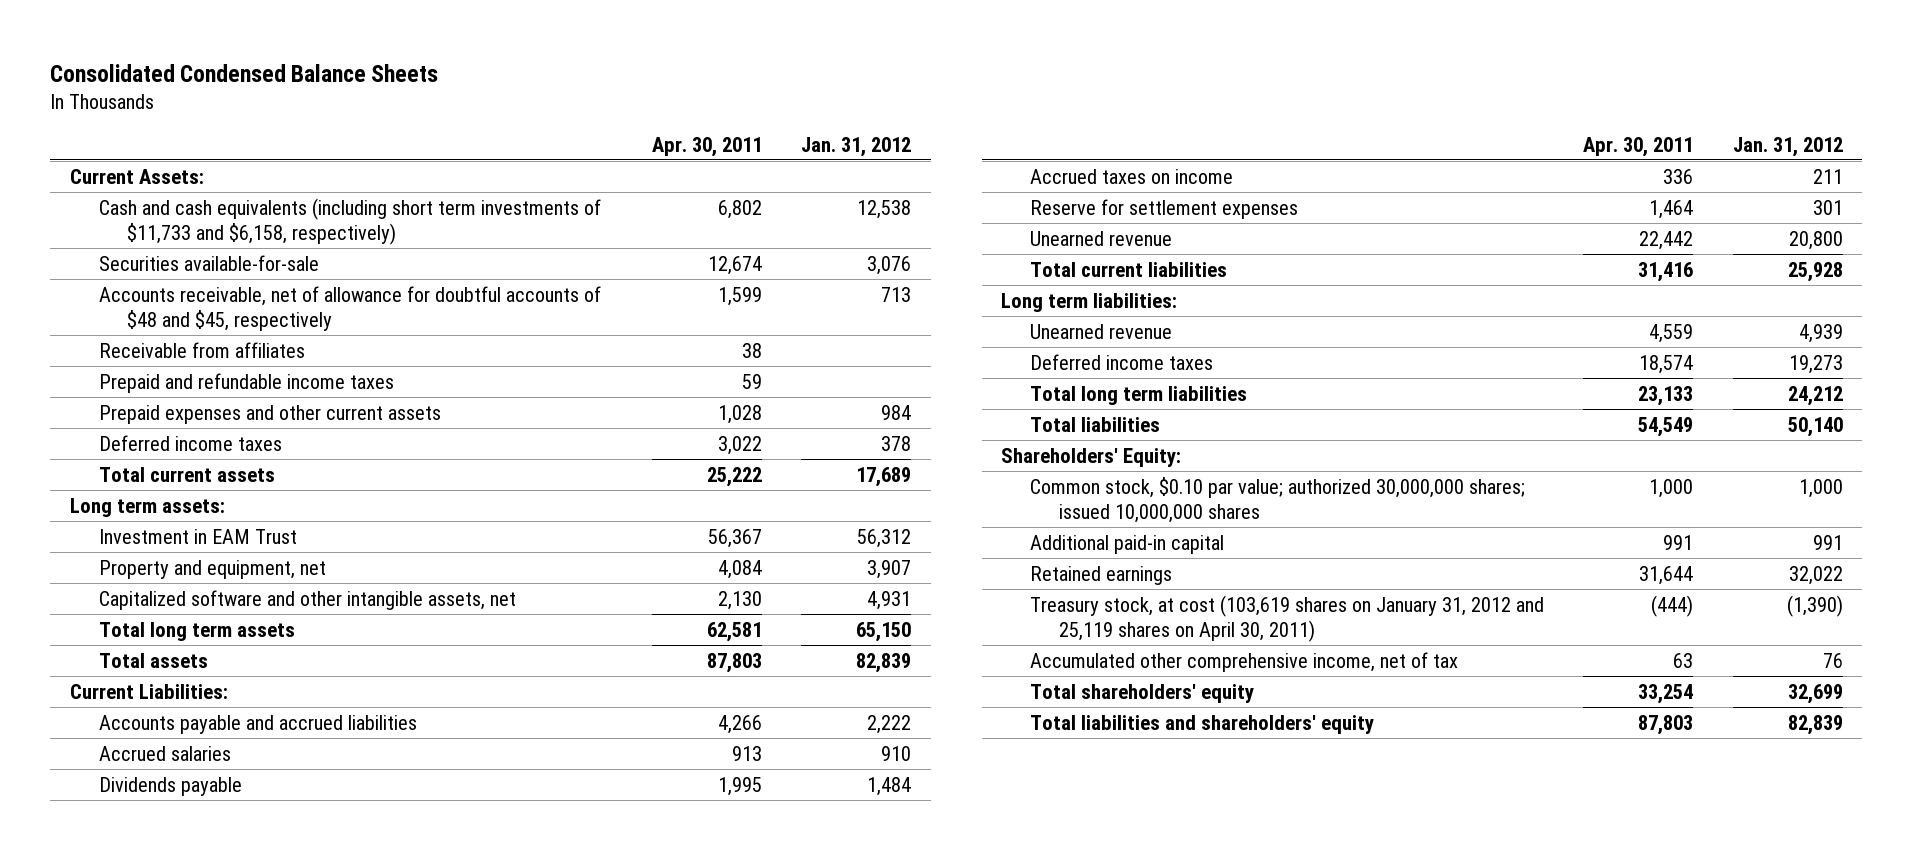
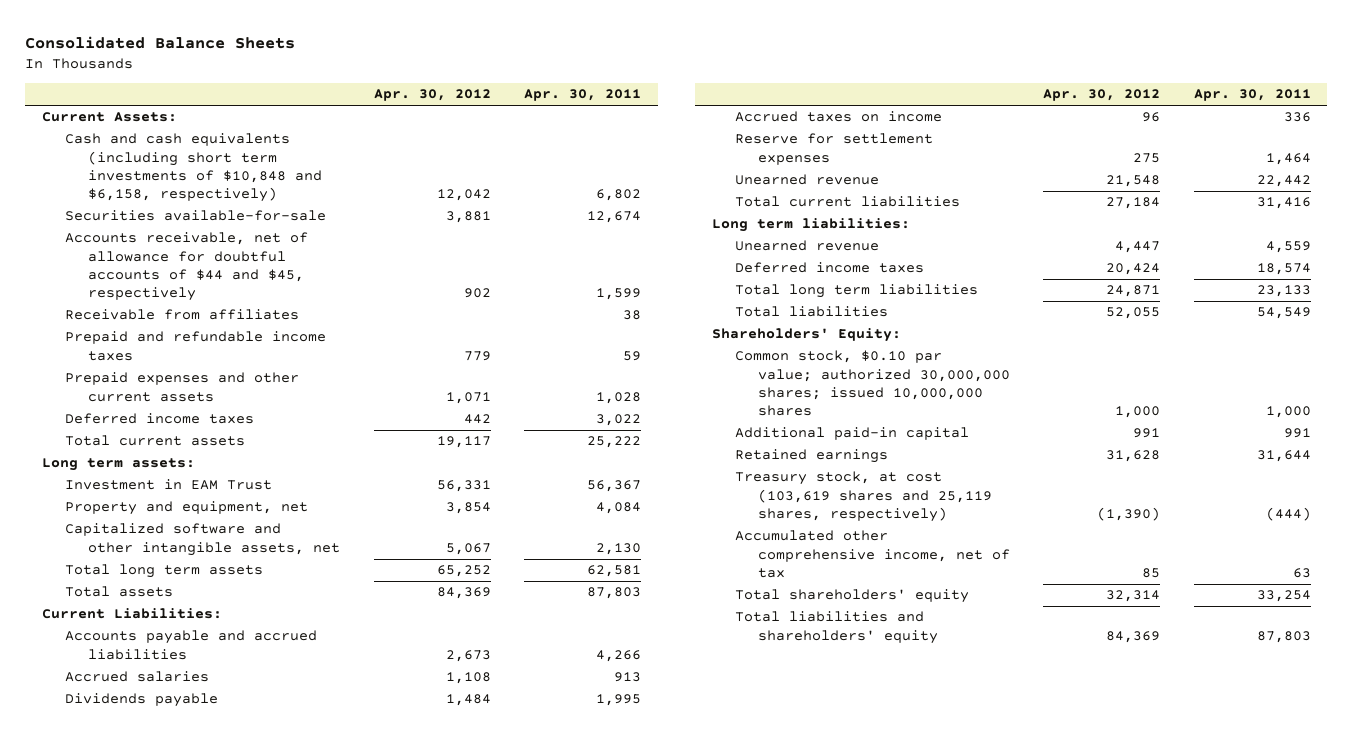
[50,63,439,82] Consolidated Condensed Balance Sheets -> [25,36,296,50] Consolidated Balance Sheets
[801,136,912,157] Jan. 31, 2012 -> none
none -> [373,89,491,102] Apr. 30, 2012
[98,197,601,246] Cash and cash equivalents (including short term investments of $11,733 and $6,158, respectively) -> [65,133,323,203] Cash and cash equivalents (including short term investments of $10,848 and $6,158, respectively)
[98,285,601,332] Accounts receivable, net of allowance for doubtful accounts of $48 and $45, respectively -> [65,232,309,302] Accounts receivable, net of allowance for doubtful accounts of $44 and $45, respectively
[1030,594,1545,643] Treasury stock, at cost (103,619 shares on January 31, 2012 and 25,119 shares on April 30, 2011) -> [734,471,992,523] Treasury stock, at cost (103,619 shares and 25,119 shares, respectively)

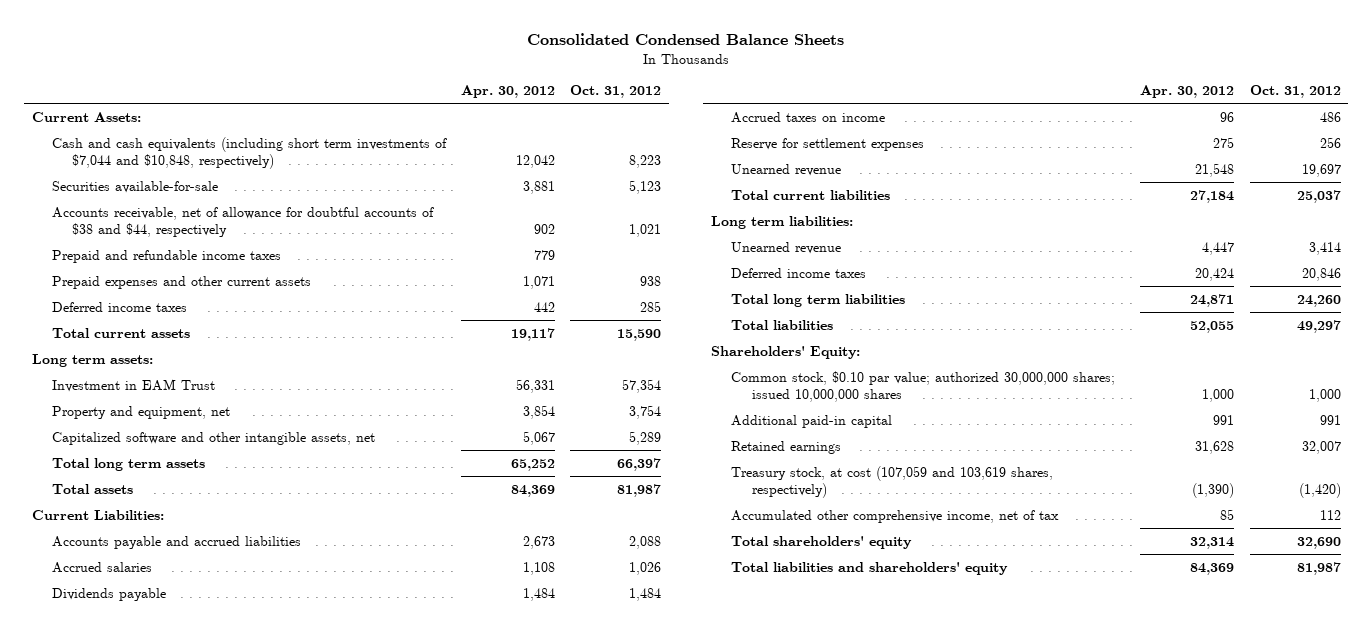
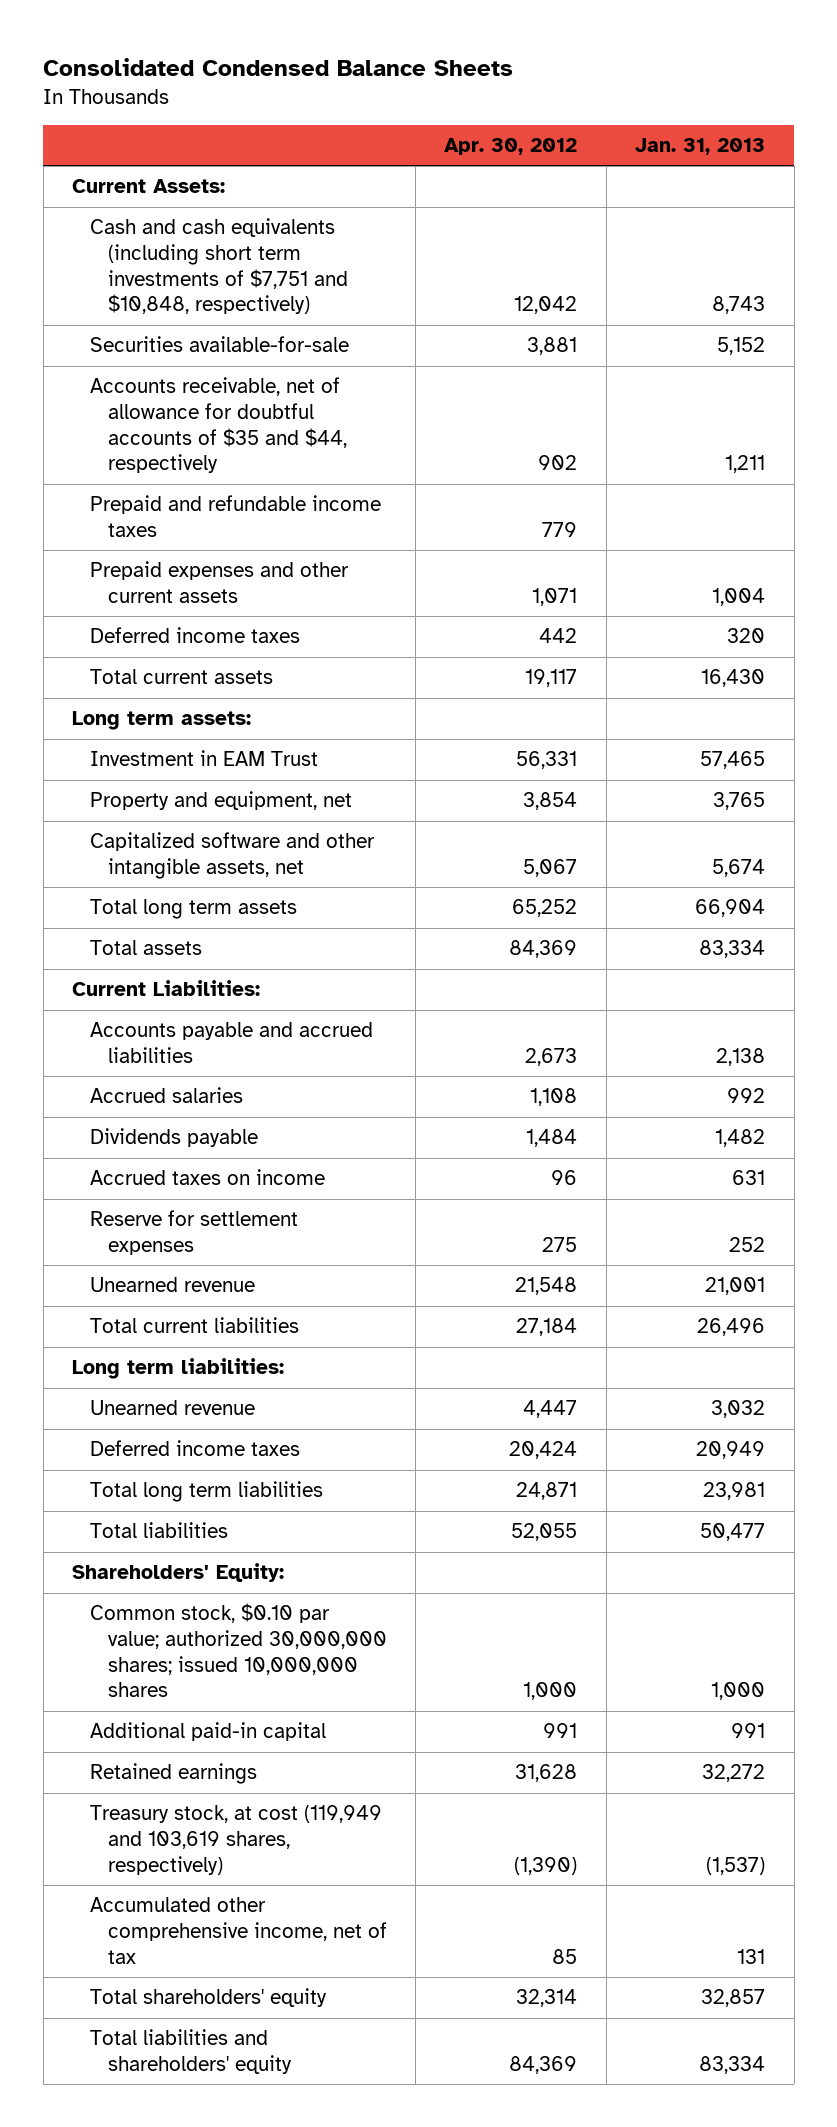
[570,85,662,99] Oct. 31, 2012 -> none
none -> [635,138,766,156] Jan. 31, 2013
[51,136,447,170] Cash and cash equivalents (including short term investments of $7,044 and $10,848, respectively) -> [89,218,348,315] Cash and cash equivalents (including short term investments of $7,751 and $10,848, respectively)
[51,206,434,238] Accounts receivable, net of allowance for doubtful accounts of $38 and $44, respectively -> [89,377,347,474] Accounts receivable, net of allowance for doubtful accounts of $35 and $44, respectively
[731,465,1054,499] Treasury stock, at cost (107,059 and 103,619 shares, respectively) -> [89,1805,382,1875] Treasury stock, at cost (119,949 and 103,619 shares, respectively)

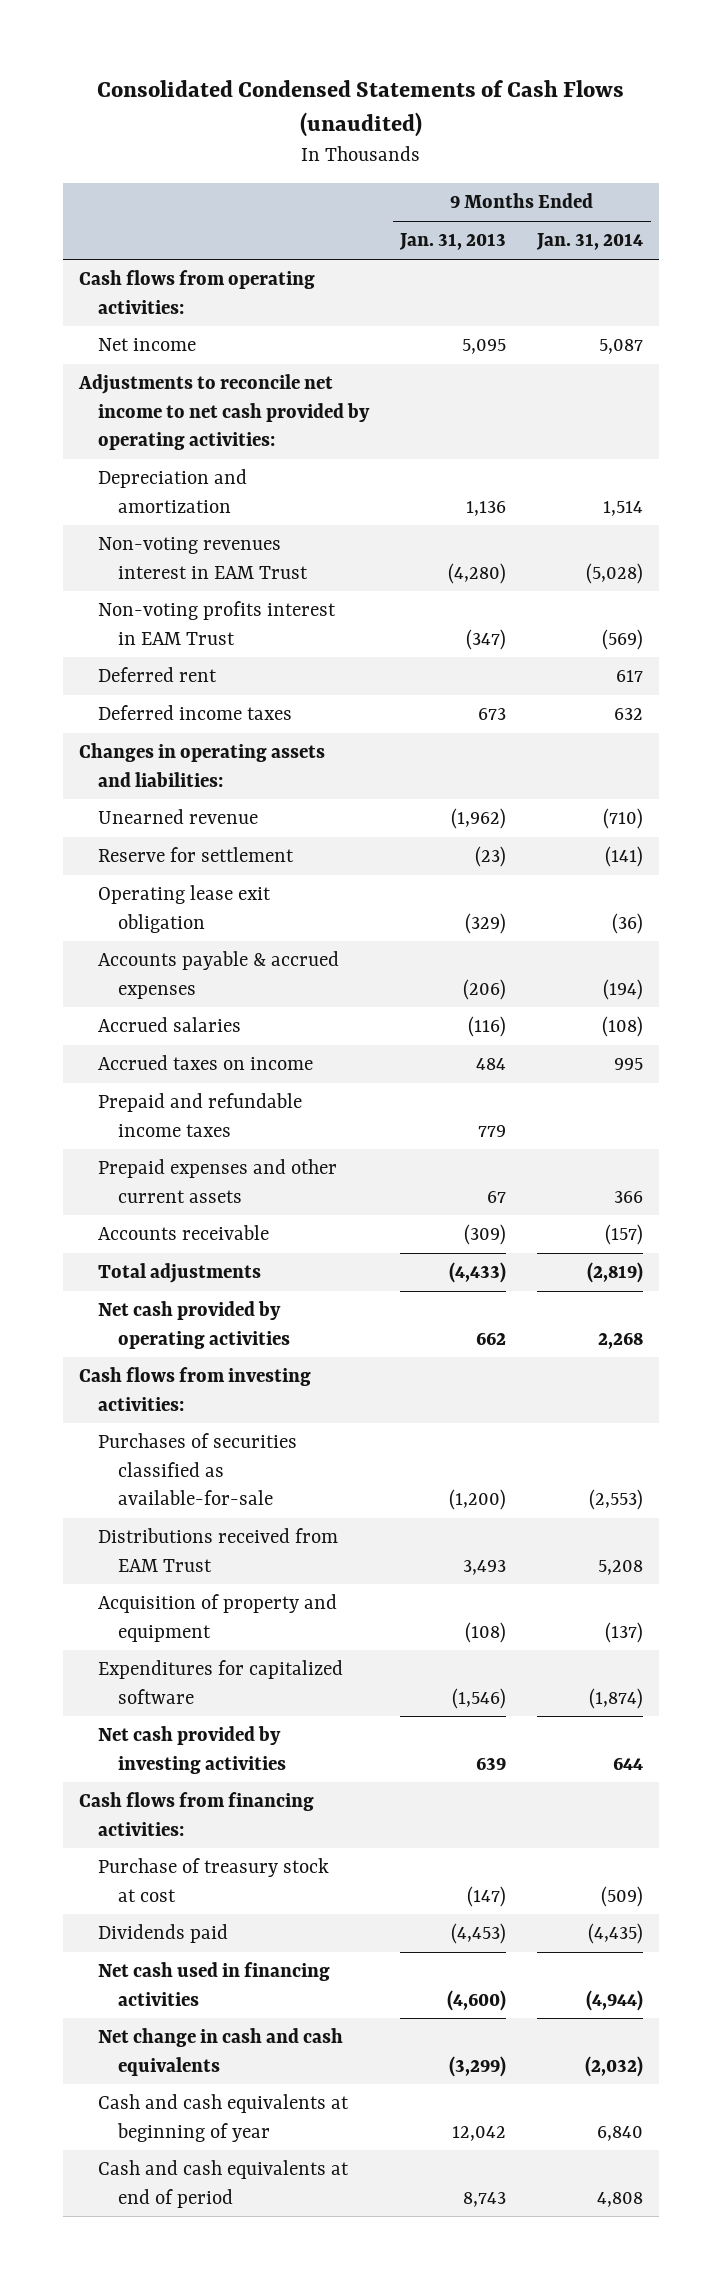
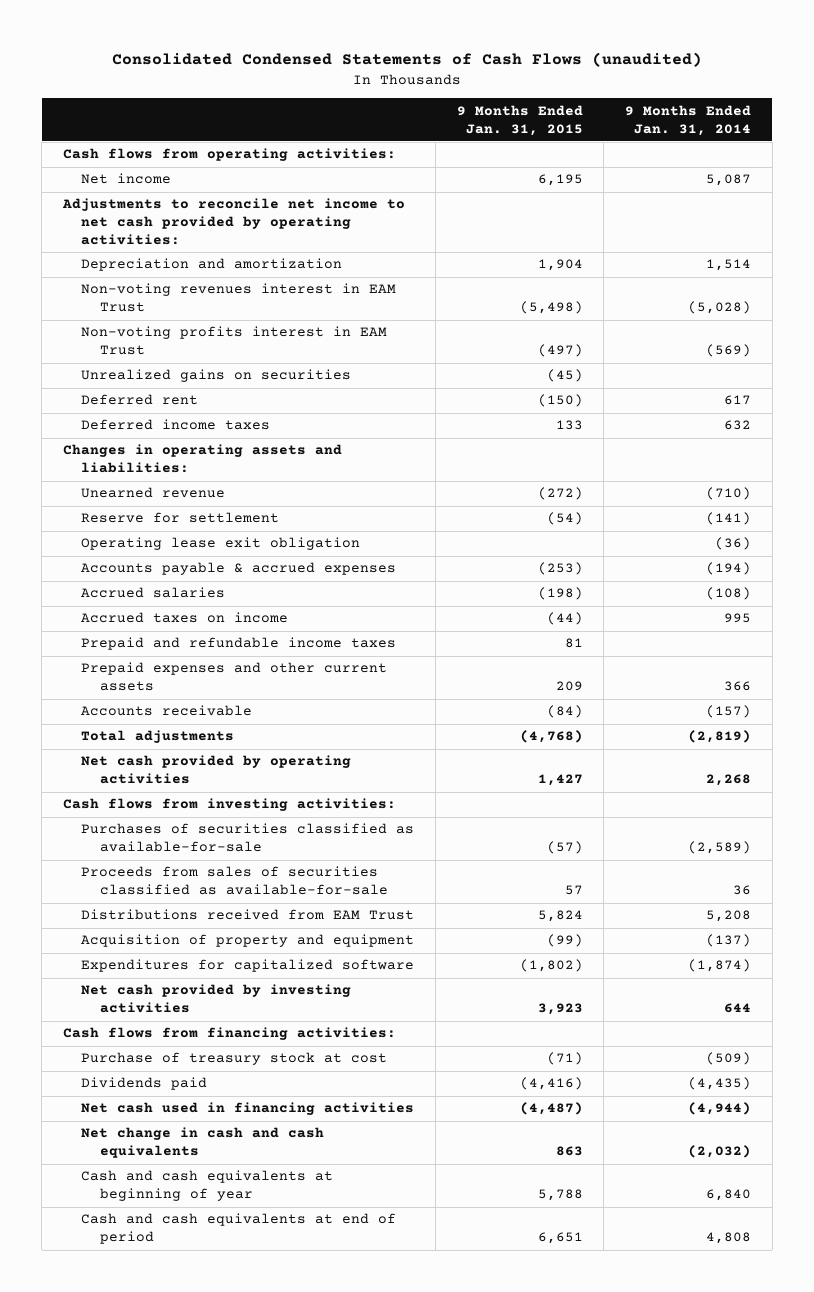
[399,233,507,251] Jan. 31, 2013 -> none
none -> [456,104,583,136] 9 Months Ended Jan. 31, 2015
none -> [81,369,352,383] Unrealized gains on securities
[589,1488,644,1510] (2,553) -> [688,841,752,855] (2,589)
none -> [81,866,389,896] Proceeds from sales of securities classified as available-for-sale

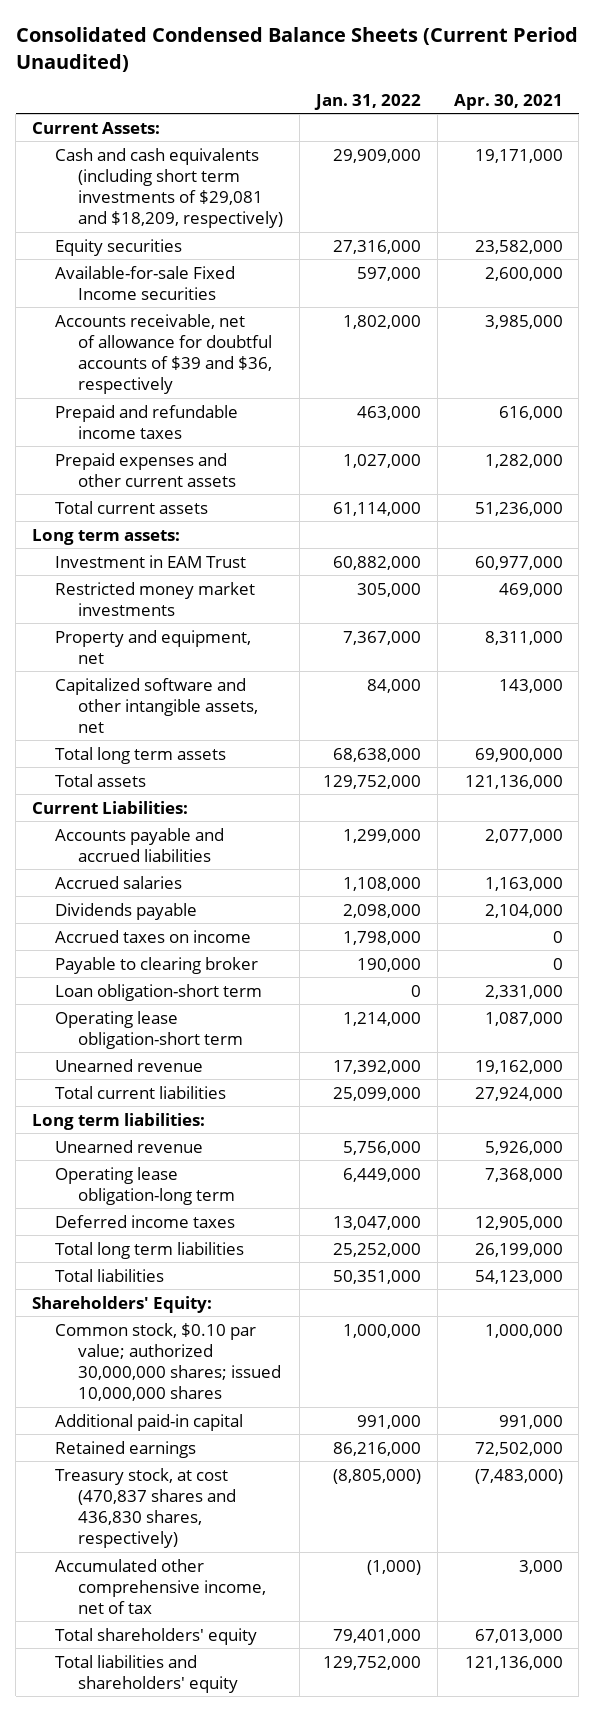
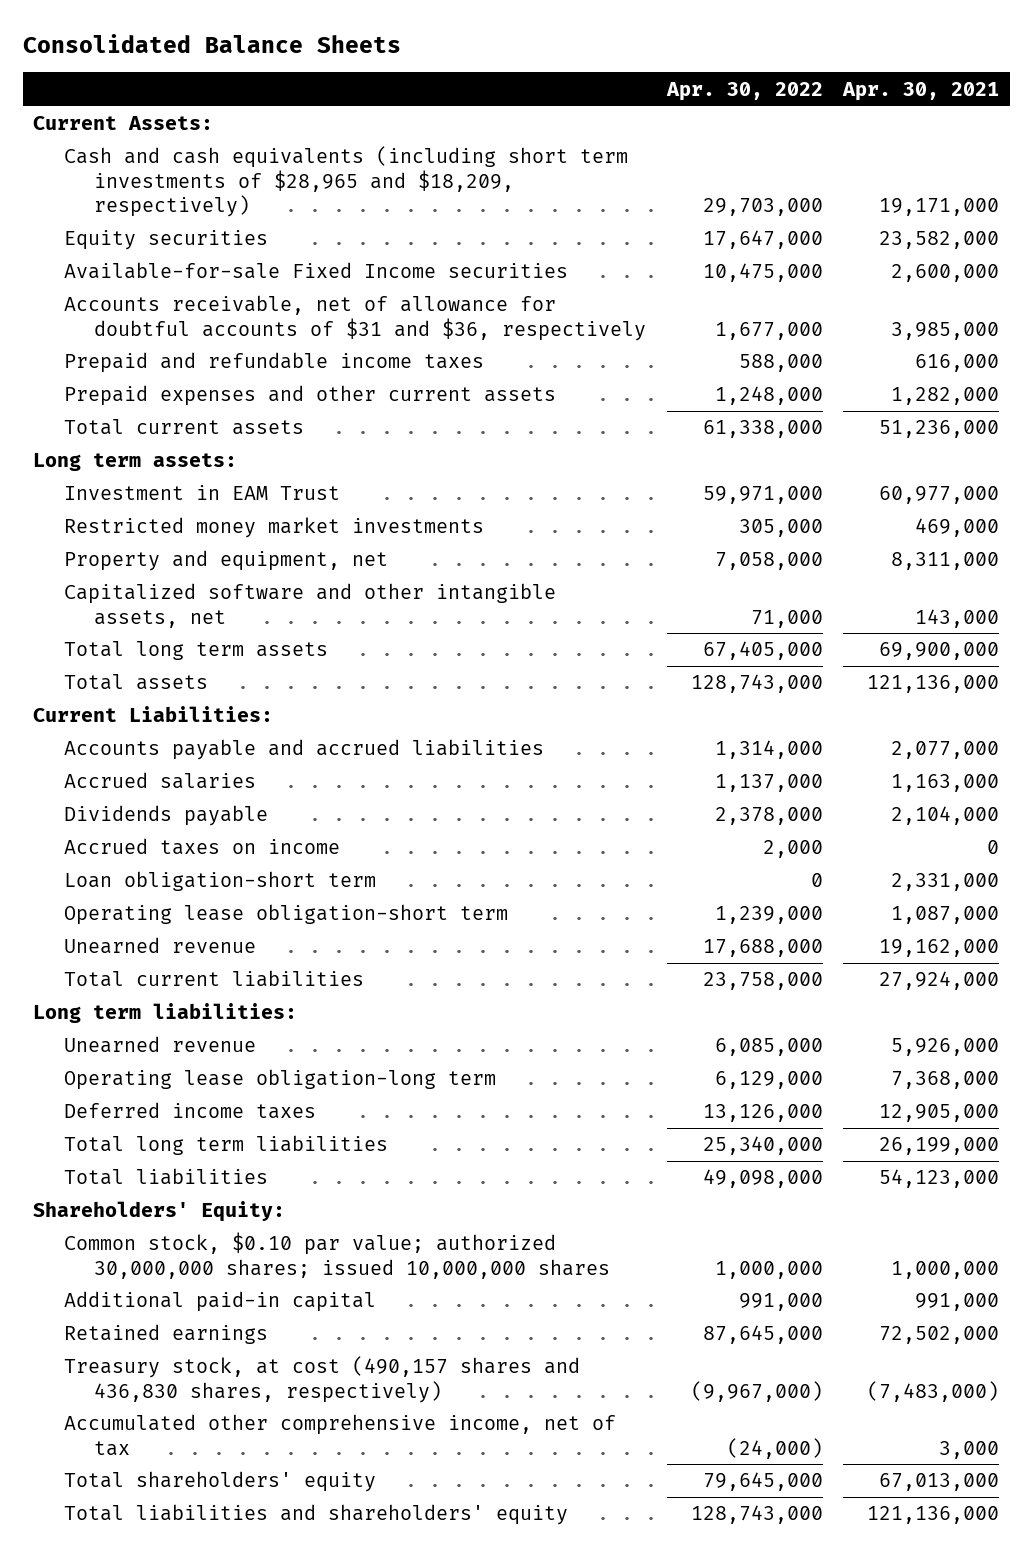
[15,27,578,73] Consolidated Condensed Balance Sheets (Current Period Unaudited) -> [22,33,401,53] Consolidated Balance Sheets
[313,93,421,110] Jan. 31, 2022 -> none
none -> [665,81,823,101] Apr. 30, 2022
[55,147,284,229] Cash and cash equivalents (including short term investments of $29,081 and $18,209, respectively) -> [63,146,628,217] Cash and cash equivalents (including short term investments of $28,965 and $18,209, respectively)
[55,313,273,395] Accounts receivable, net of allowance for doubtful accounts of $39 and $36, respectively -> [63,295,647,341] Accounts receivable, net of allowance for doubtful accounts of $31 and $36, respectively
[55,956,259,974] Payable to clearing broker -> none
[55,1467,237,1549] Treasury stock, at cost (470,837 shares and 436,830 shares, respectively) -> [63,1356,580,1403] Treasury stock, at cost (490,157 shares and 436,830 shares, respectively)

